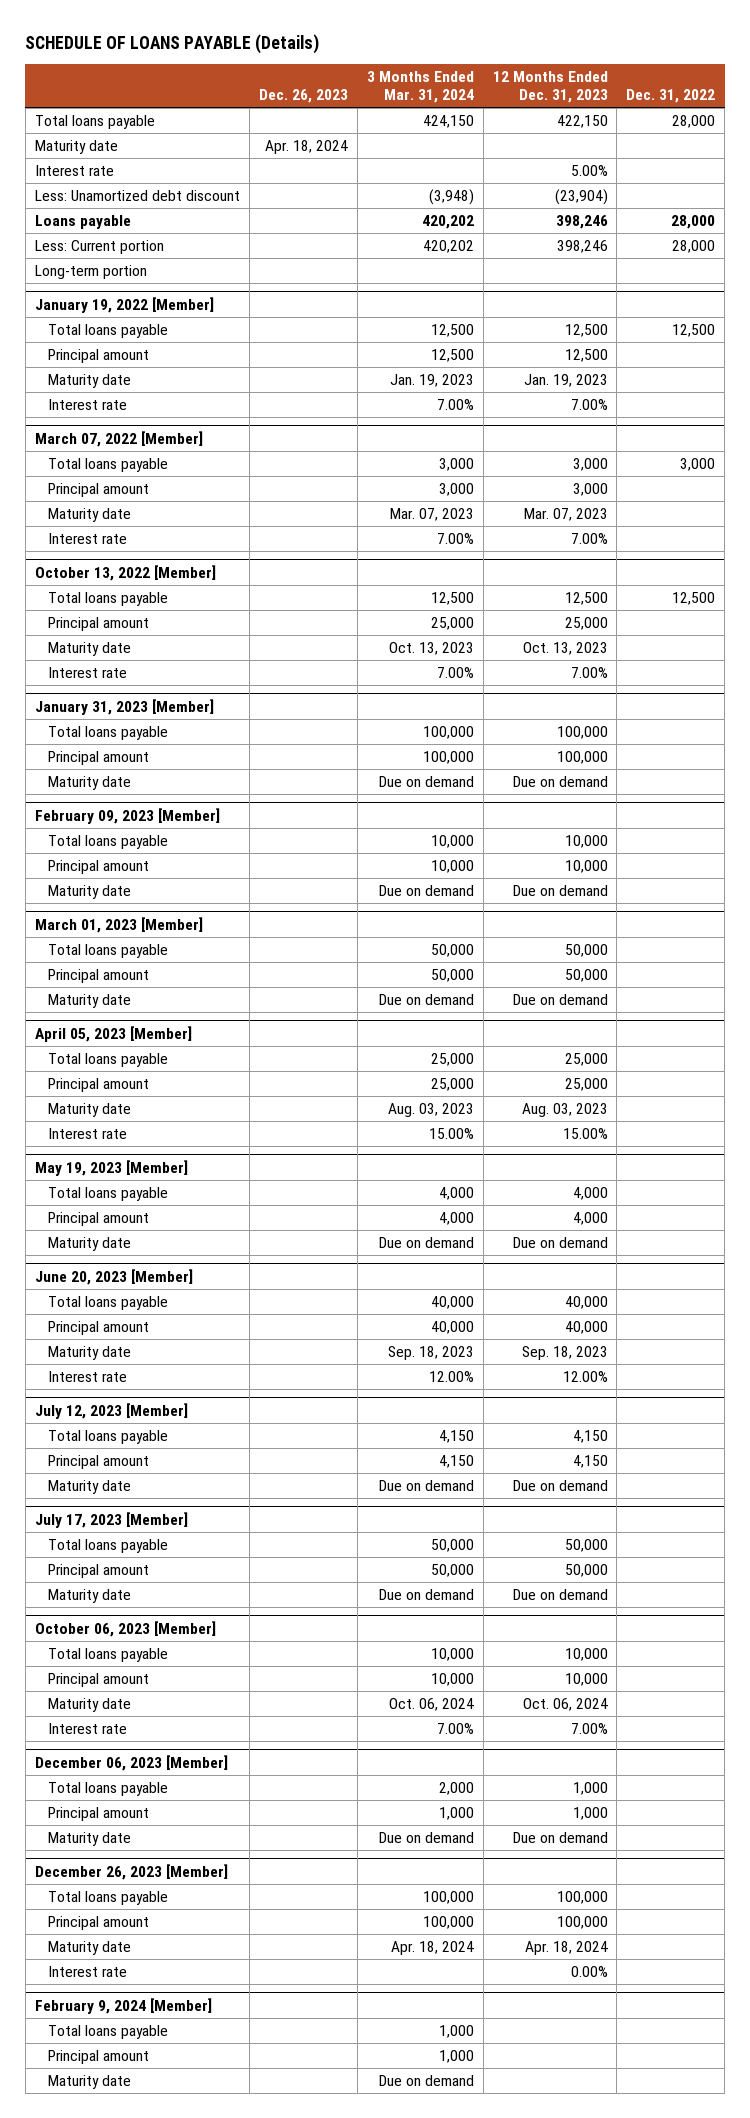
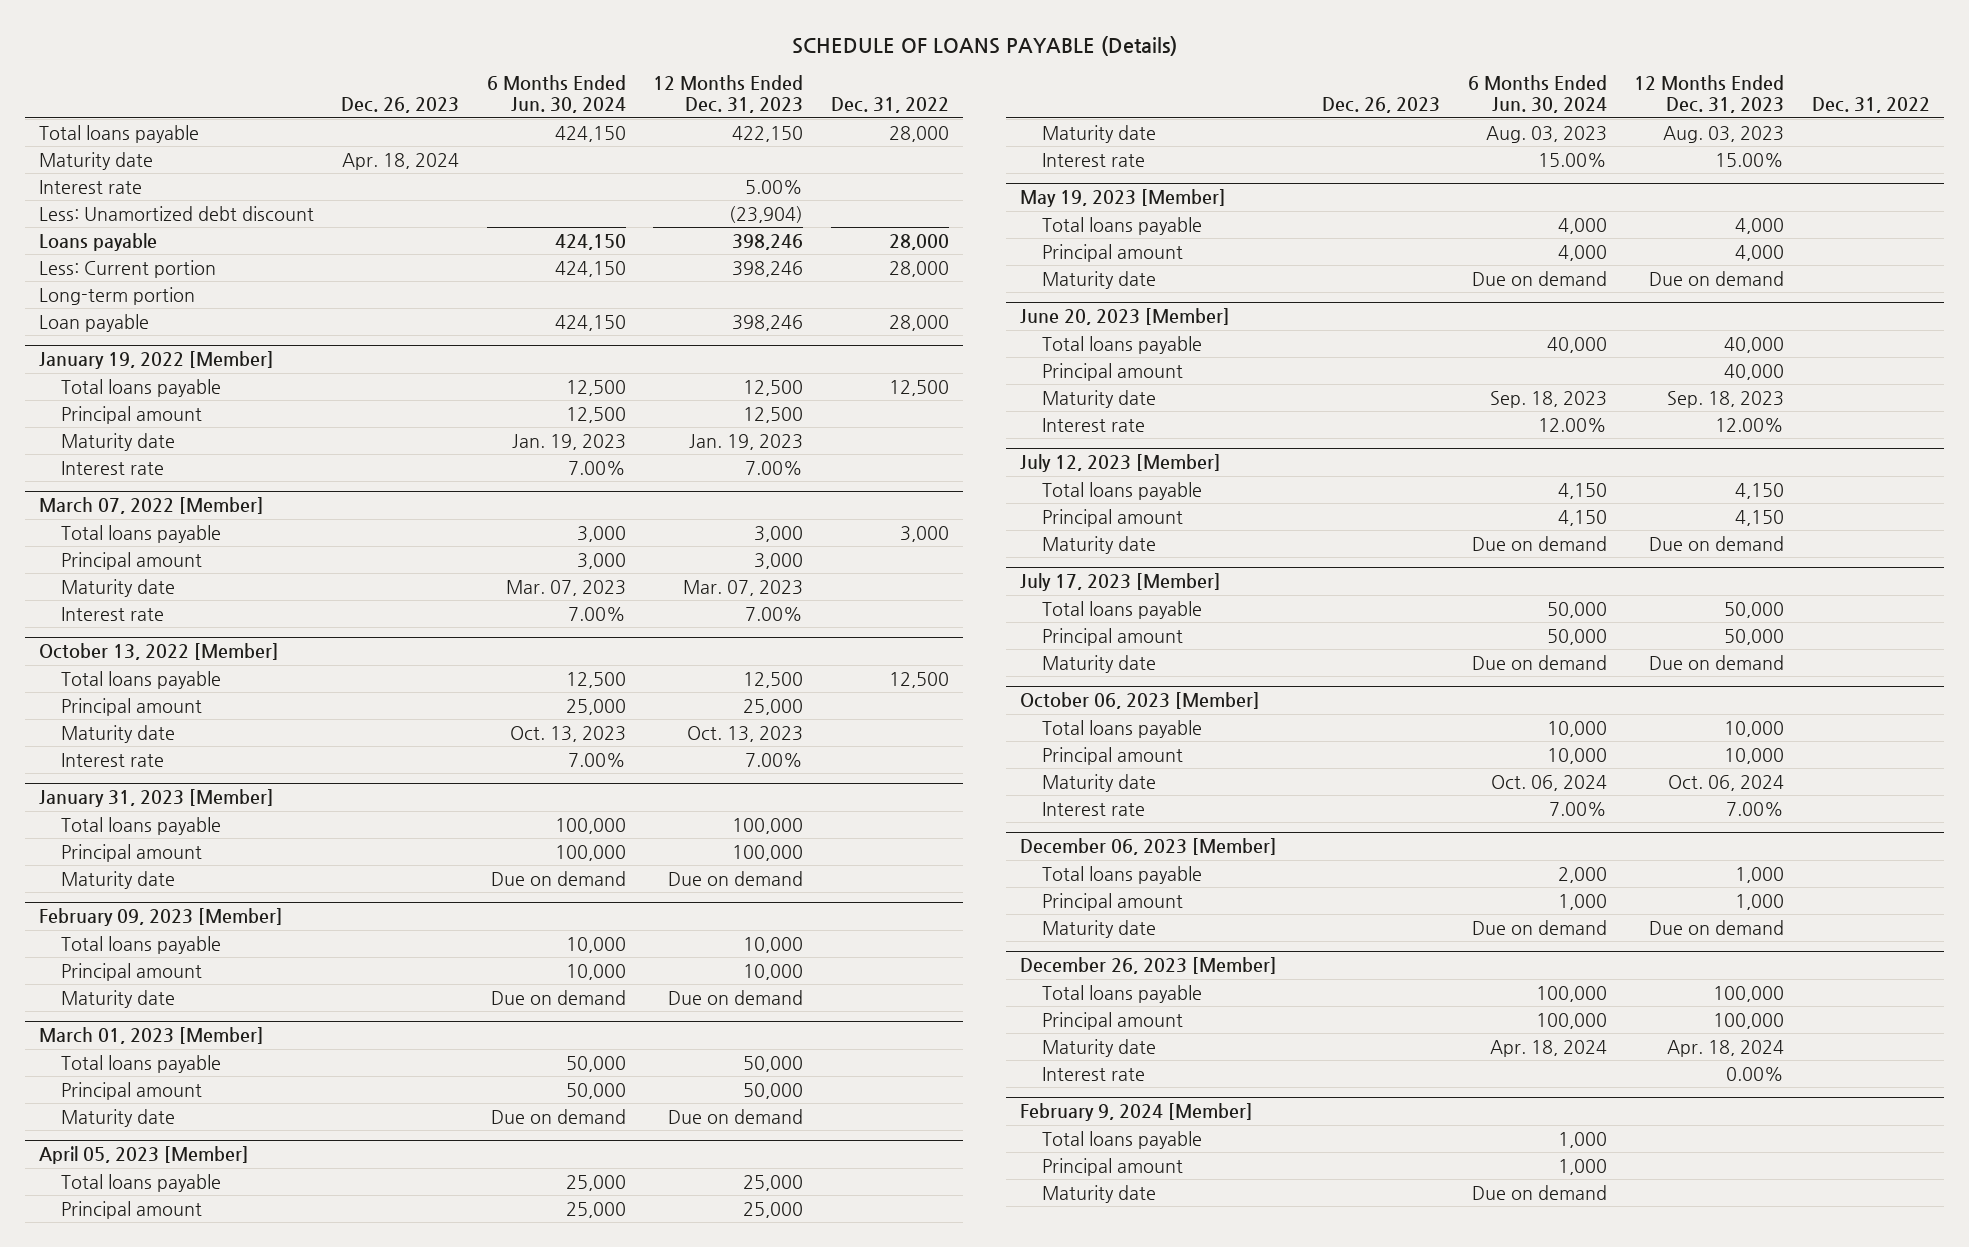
[366,71,474,104] 3 Months Ended Mar. 31, 2024 -> none
none -> [486,74,626,114] 6 Months Ended Jun. 30, 2024
none -> [38,313,149,332] Loan payable

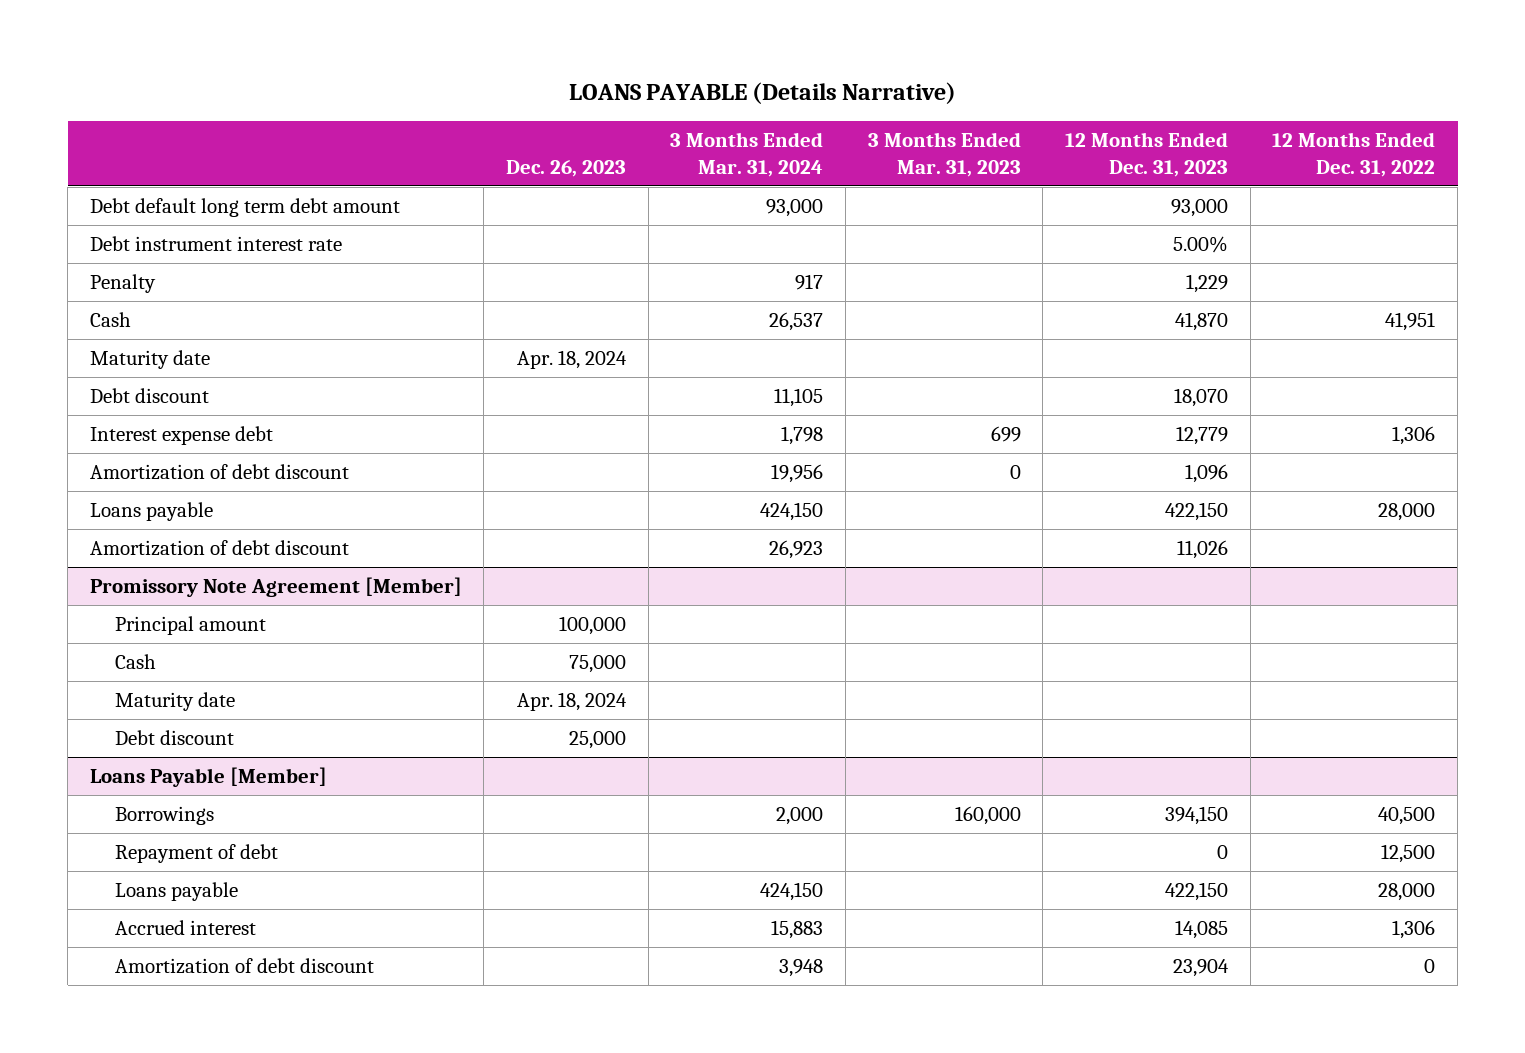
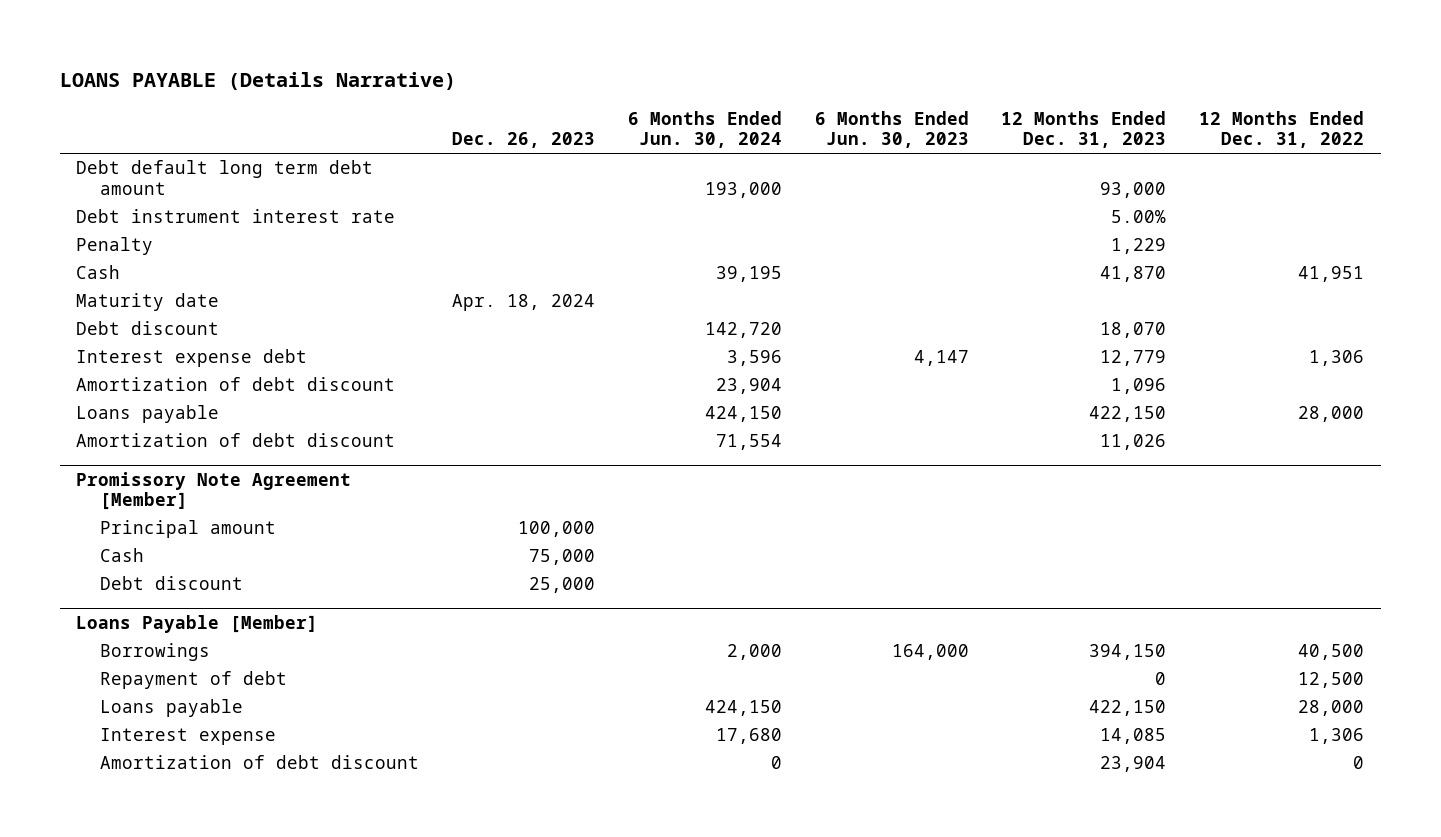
[670,131,824,177] 3 Months Ended Mar. 31, 2024 -> none
[867,131,1021,177] 3 Months Ended Mar. 31, 2023 -> none
none -> [627,110,782,149] 6 Months Ended Jun. 30, 2024
none -> [814,110,969,149] 6 Months Ended Jun. 30, 2023
[114,692,235,712] Maturity date -> none
[114,920,256,936] Accrued interest -> [100,728,277,746] Interest expense

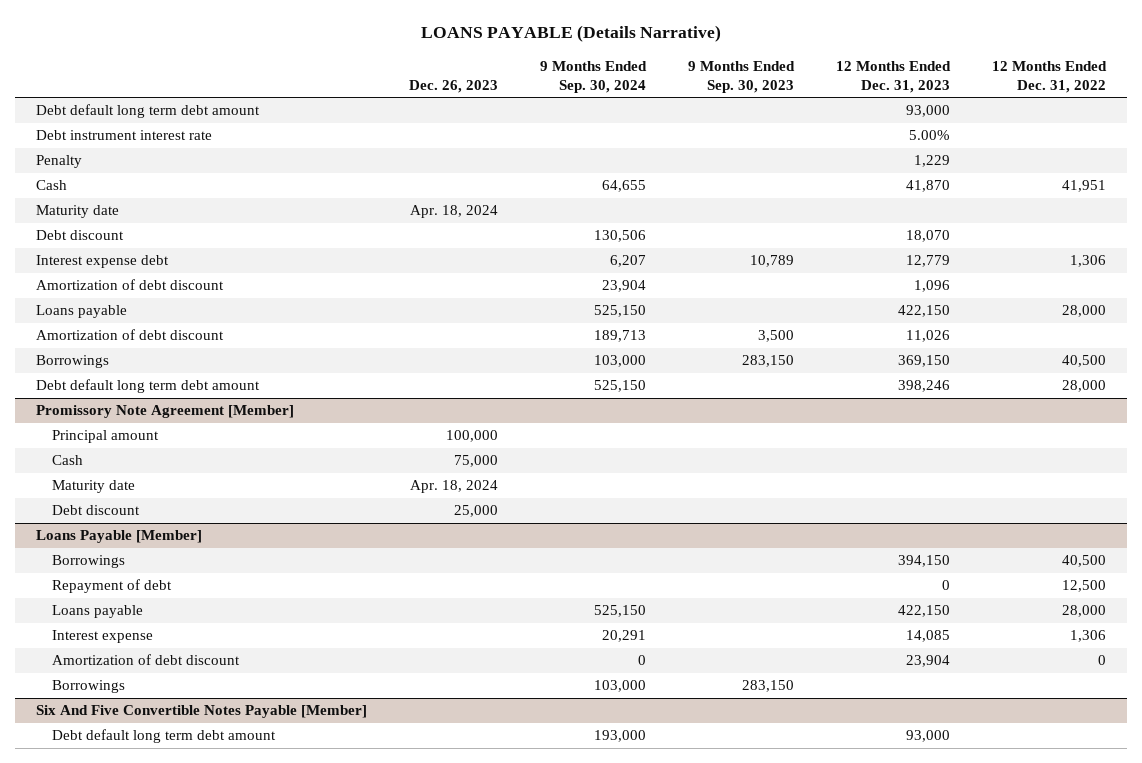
[627,110,782,149] 6 Months Ended Jun. 30, 2024 -> none
[814,110,969,149] 6 Months Ended Jun. 30, 2023 -> none
none -> [539,61,647,93] 9 Months Ended Sep. 30, 2024
none -> [687,61,795,93] 9 Months Ended Sep. 30, 2023
none -> [35,355,109,369] Borrowings
none -> [35,379,260,394] Debt default long term debt amount
none -> [52,480,136,494] Maturity date
none -> [52,680,126,694] Borrowings
none -> [35,705,367,719] Six And Five Convertible Notes Payable [Member]
none -> [52,729,277,744] Debt default long term debt amount

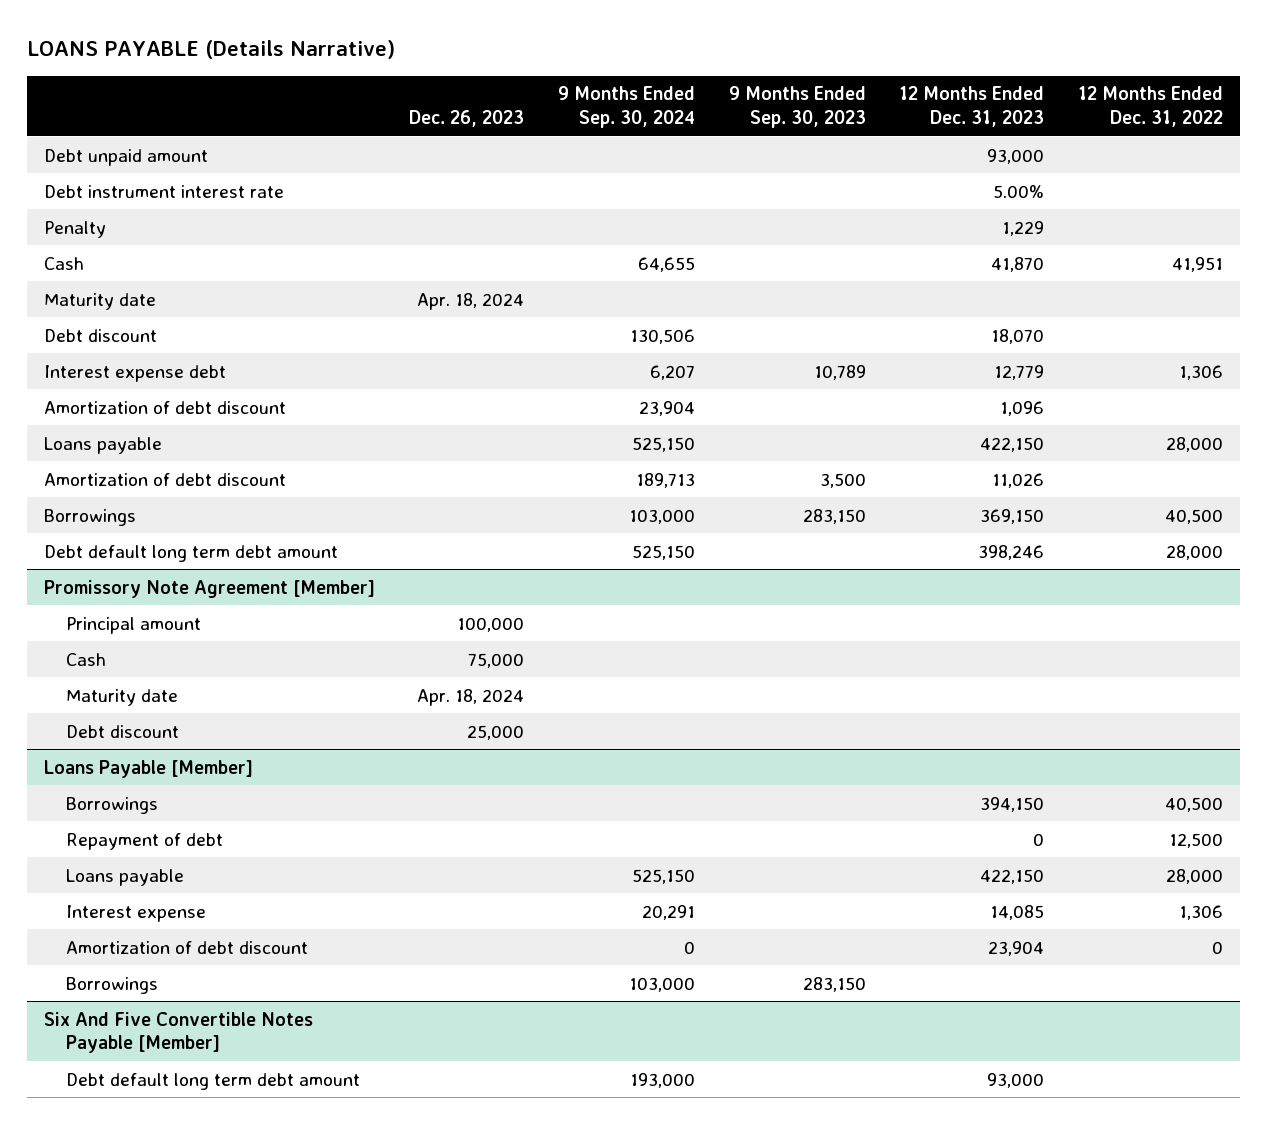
[35,104,260,119] Debt default long term debt amount -> none
none -> [43,148,208,166] Debt unpaid amount

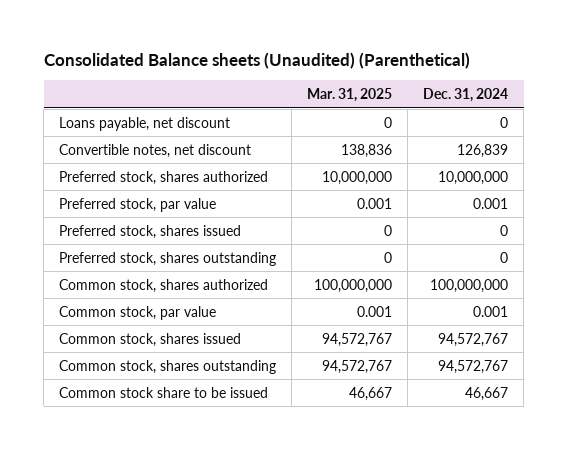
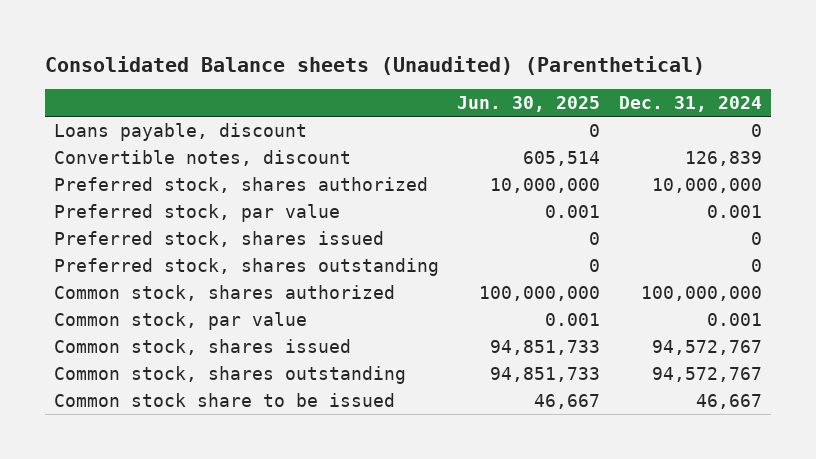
[307,87,393,102] Mar. 31, 2025 -> none
none -> [457,96,601,113] Jun. 30, 2025
[59,116,231,131] Loans payable, net discount -> [54,122,308,141] Loans payable, discount
[59,143,252,158] Convertible notes, net discount -> [54,149,352,166] Convertible notes, discount

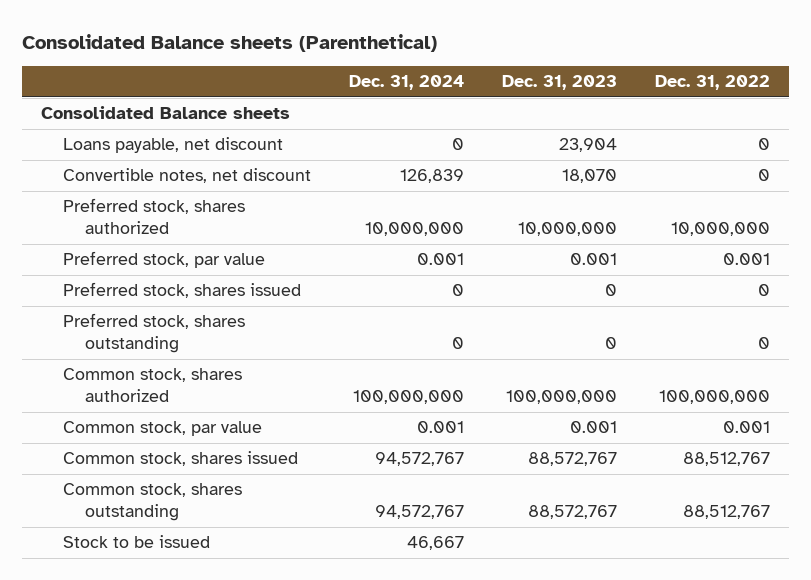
[45,55,706,75] Consolidated Balance sheets (Unaudited) (Parenthetical) -> [21,33,437,52] Consolidated Balance sheets (Parenthetical)
[457,96,601,113] Jun. 30, 2025 -> none
none -> [501,75,617,91] Dec. 31, 2023
none -> [654,75,770,91] Dec. 31, 2022
none -> [40,106,290,120] Consolidated Balance sheets
[54,122,308,141] Loans payable, discount -> [63,137,284,154] Loans payable, net discount
[54,149,352,166] Convertible notes, discount -> [63,168,312,184] Convertible notes, net discount
[54,392,396,407] Common stock share to be issued -> [63,535,211,549] Stock to be issued

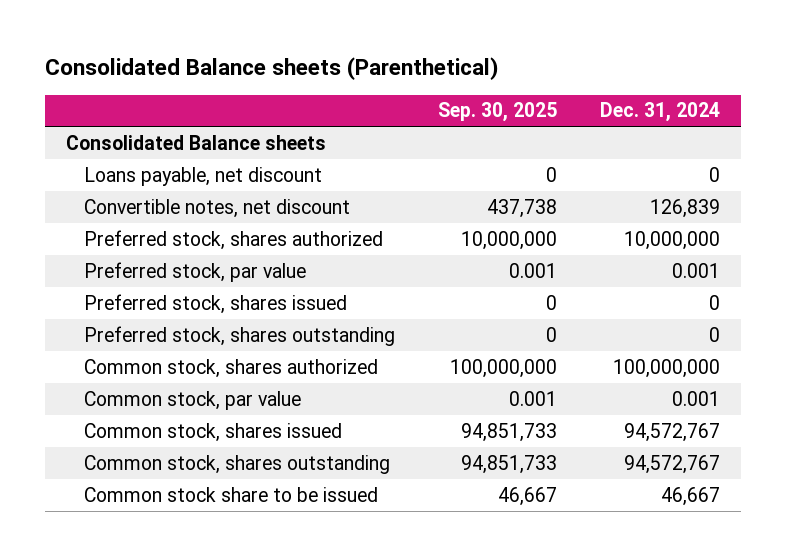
[501,75,617,91] Dec. 31, 2023 -> none
[654,75,770,91] Dec. 31, 2022 -> none
none -> [438,102,558,123] Sep. 30, 2025
[63,535,211,549] Stock to be issued -> [84,486,379,502] Common stock share to be issued

